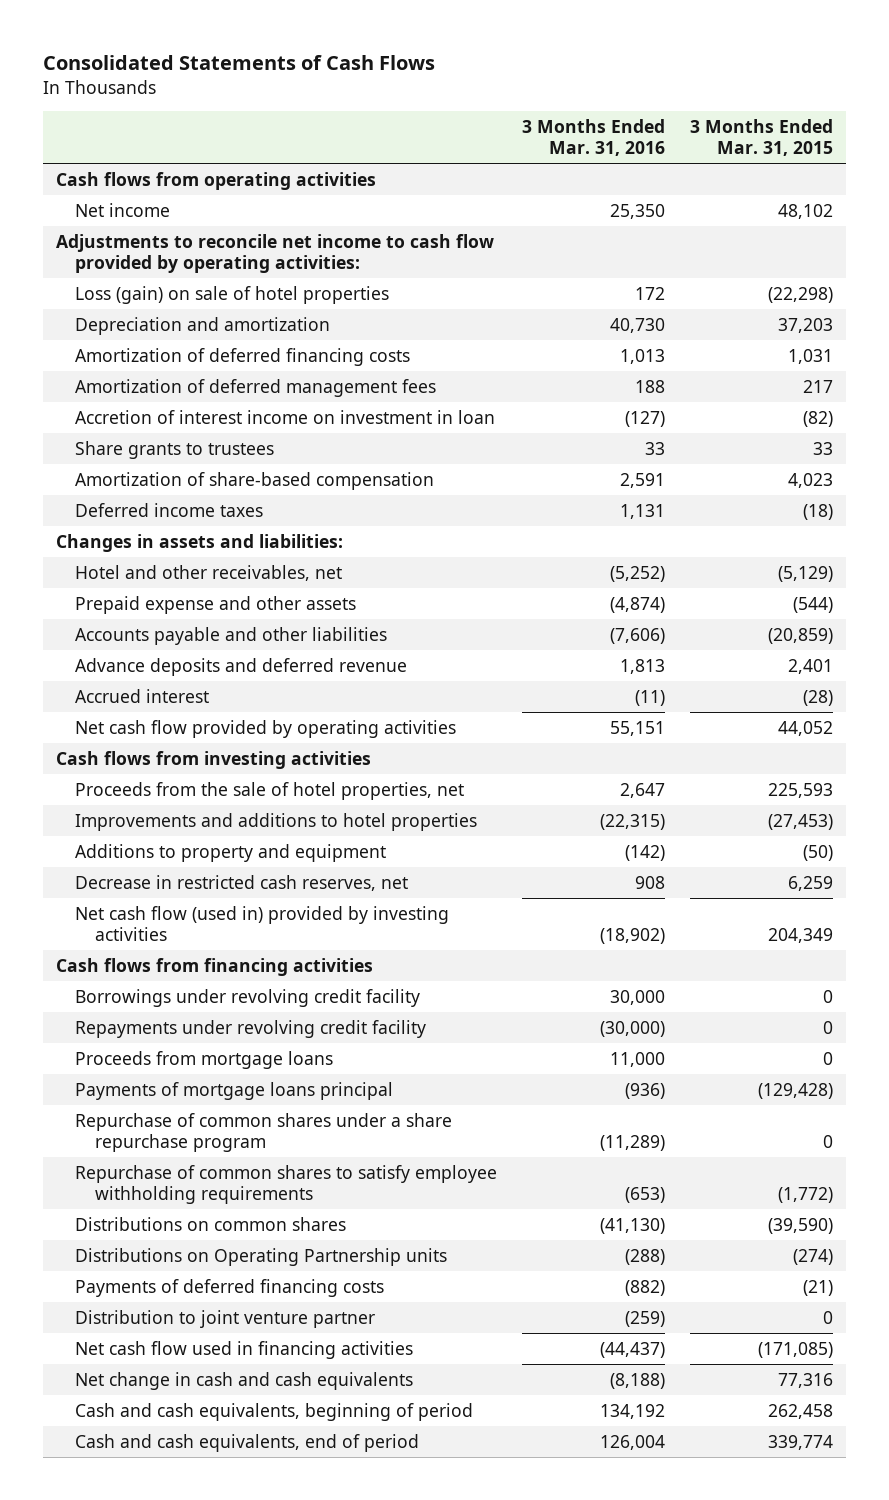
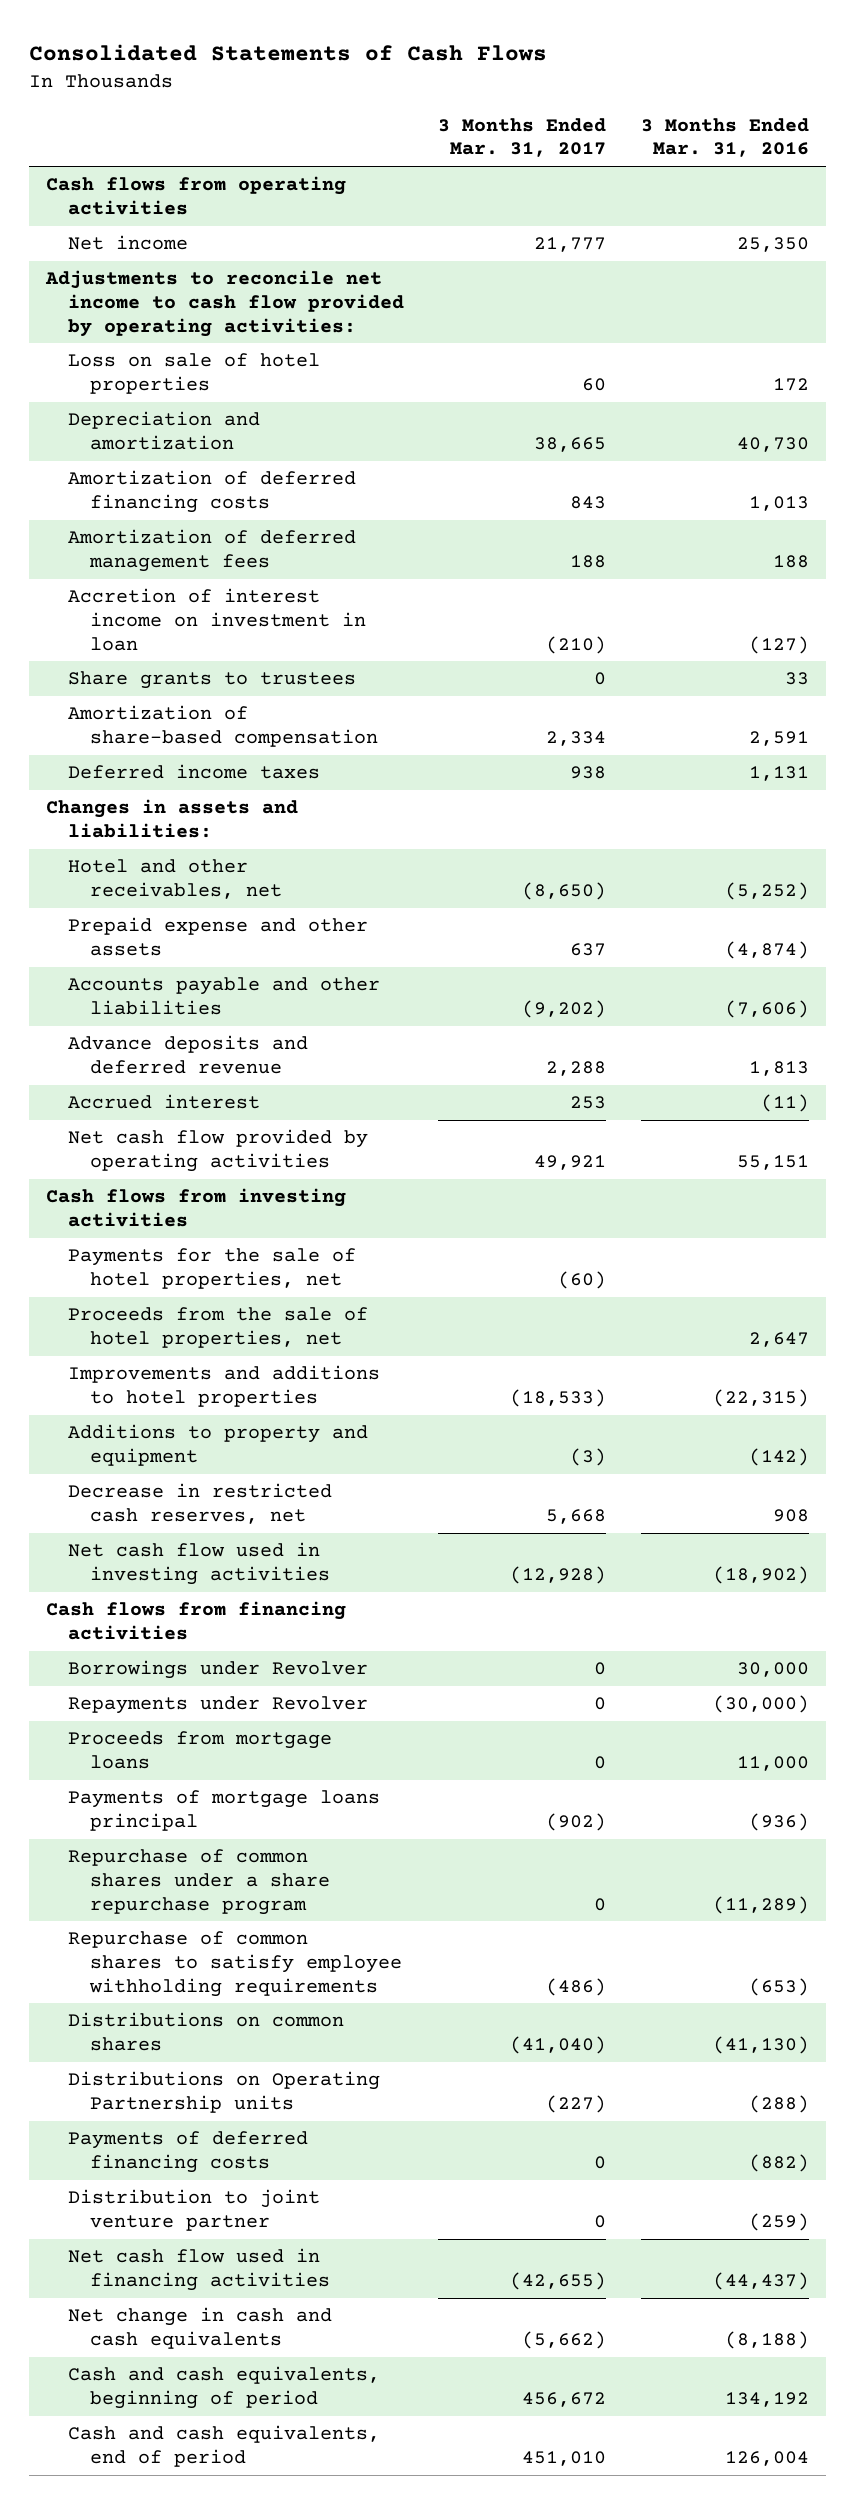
[690,118,834,157] 3 Months Ended Mar. 31, 2015 -> none
none -> [438,117,607,158] 3 Months Ended Mar. 31, 2017
[75,285,390,304] Loss (gain) on sale of hotel properties -> [67,353,320,394] Loss on sale of hotel properties
none -> [67,1248,356,1289] Payments for the sale of hotel properties, net
[75,905,450,942] Net cash flow (used in) provided by investing activities -> [67,1542,330,1585] Net cash flow used in investing activities
[75,988,421,1007] Borrowings under revolving credit facility -> [67,1660,368,1680] Borrowings under Revolver
[75,1019,427,1038] Repayments under revolving credit facility -> [67,1696,368,1715] Repayments under Revolver

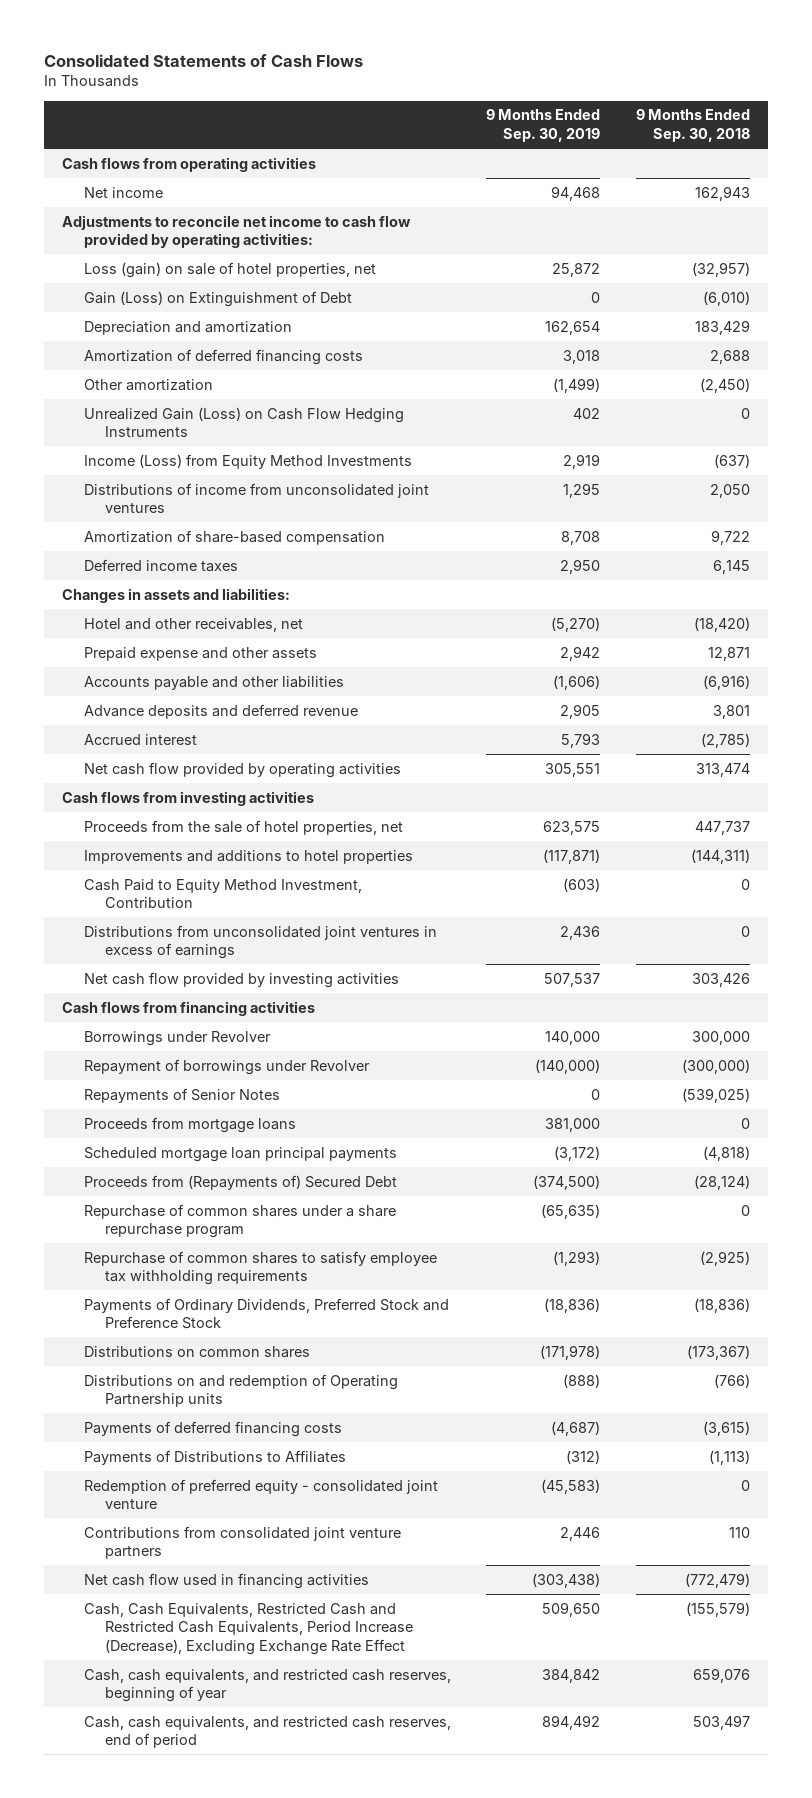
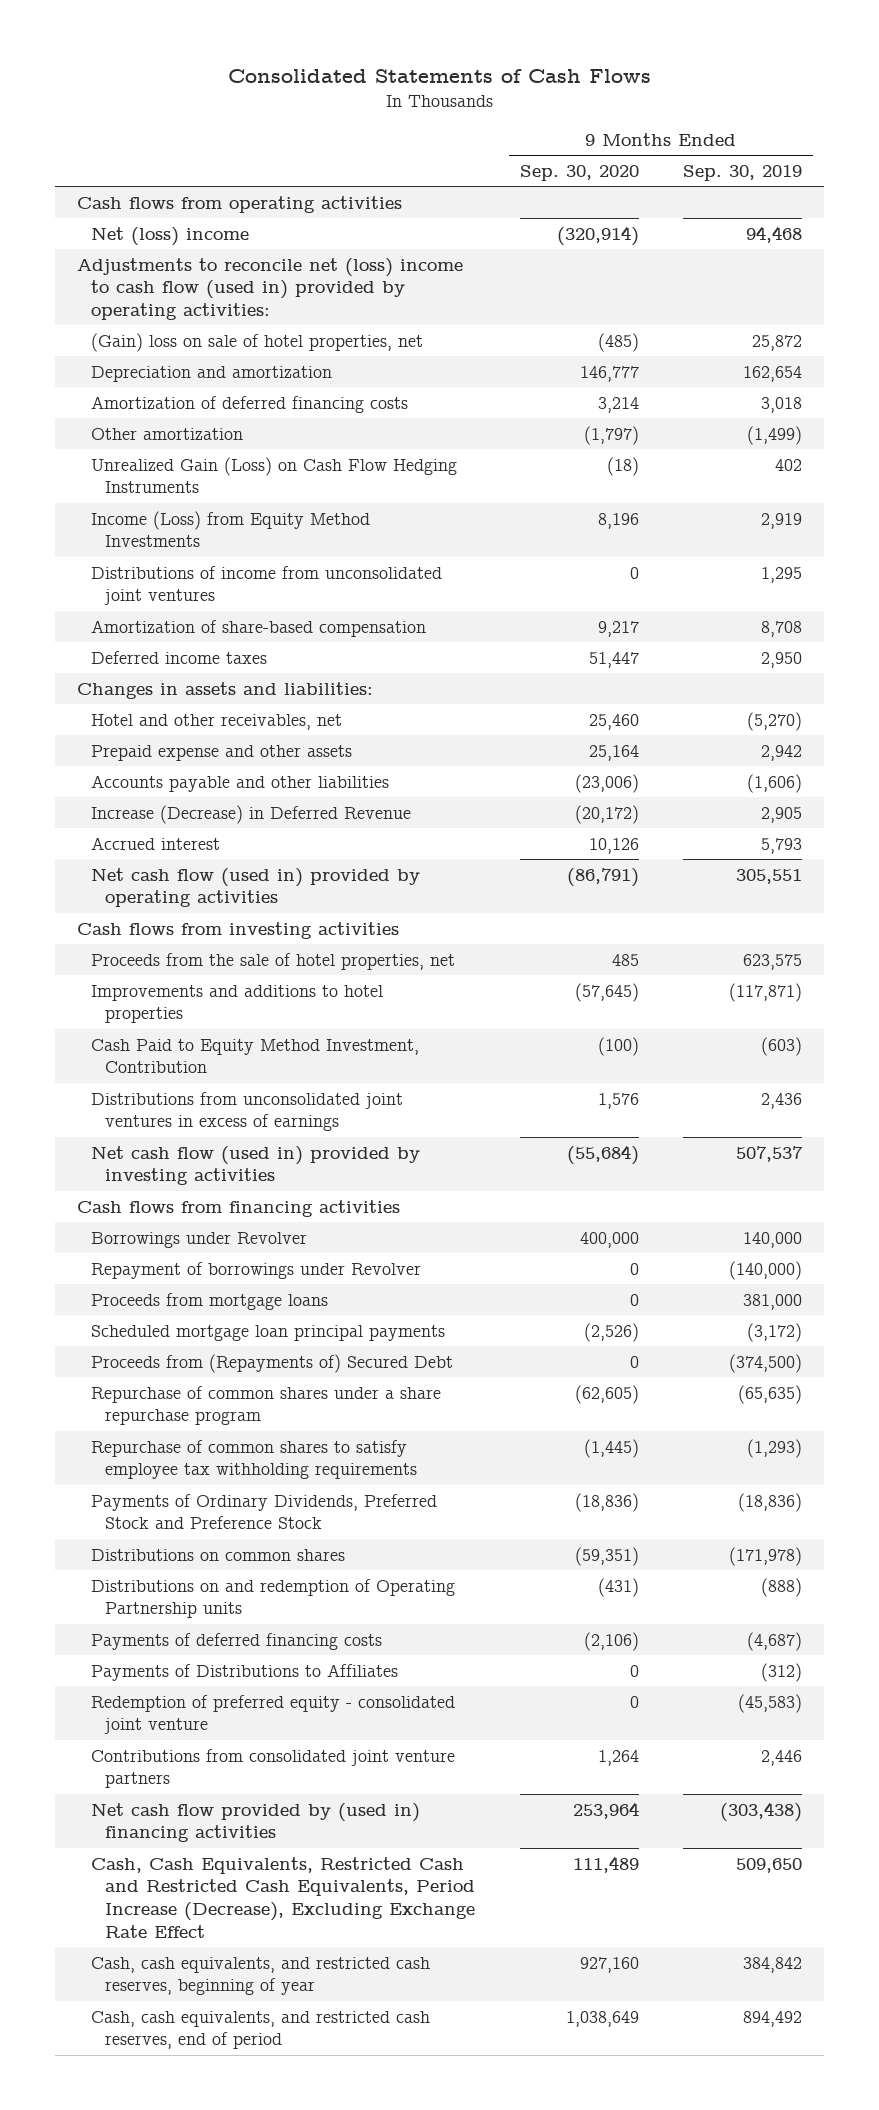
[636,109,751,142] 9 Months Ended Sep. 30, 2018 -> none
none -> [519,165,639,182] Sep. 30, 2020
[83,290,352,307] Gain (Loss) on Extinguishment of Debt -> none
[83,186,163,198] Net income -> [91,226,250,246] Net (loss) income
[61,214,411,249] Adjustments to reconcile net income to cash flow provided by operating activities: -> [77,257,464,321] Adjustments to reconcile net (loss) income to cash flow (used in) provided by operating activities:
[83,261,376,278] Loss (gain) on sale of hotel properties, net -> [91,332,424,352] (Gain) loss on sale of hotel properties, net
[83,703,358,719] Advance deposits and deferred revenue -> [91,804,412,824] Increase (Decrease) in Deferred Revenue
[83,761,401,778] Net cash flow provided by operating activities -> [91,867,421,908] Net cash flow (used in) provided by operating activities
[83,971,399,988] Net cash flow provided by investing activities -> [91,1145,421,1186] Net cash flow (used in) provided by investing activities
[83,1087,280,1103] Repayments of Senior Notes -> none
[83,1572,369,1589] Net cash flow used in financing activities -> [91,1802,421,1843] Net cash flow provided by (used in) financing activities

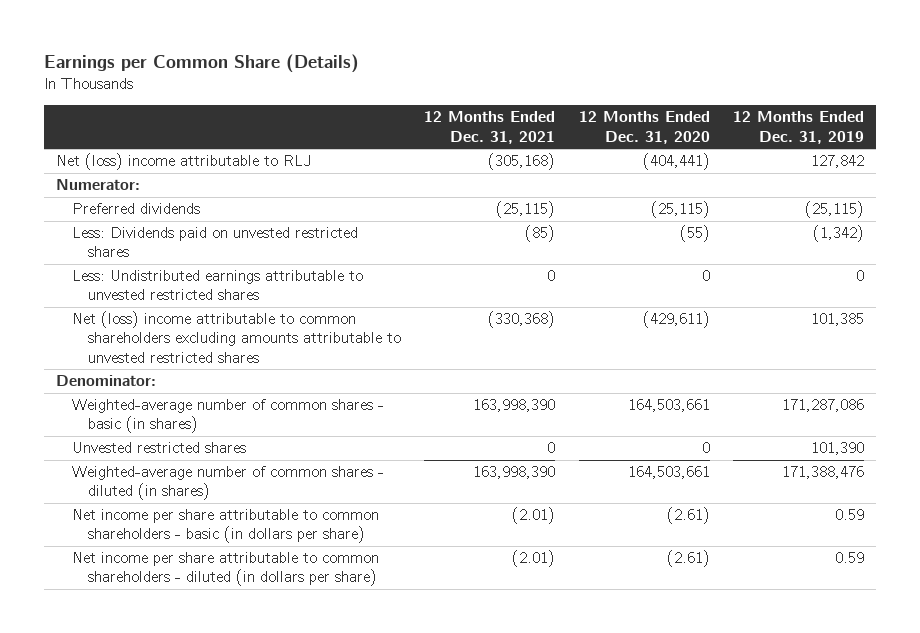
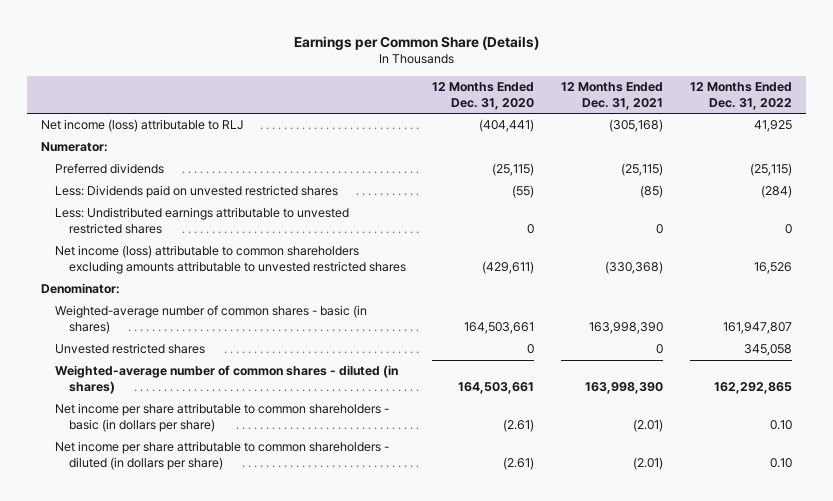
[733,111,865,144] 12 Months Ended Dec. 31, 2019 -> none
none -> [690,81,793,110] 12 Months Ended Dec. 31, 2022
[55,153,311,171] Net (loss) income attributable to RLJ -> [40,119,243,133] Net income (loss) attributable to RLJ
[71,311,401,363] Net (loss) income attributable to common shareholders excluding amounts attributable to unvested restricted shares -> [54,245,406,275] Net income (loss) attributable to common shareholders excluding amounts attributable to unvested restricted shares

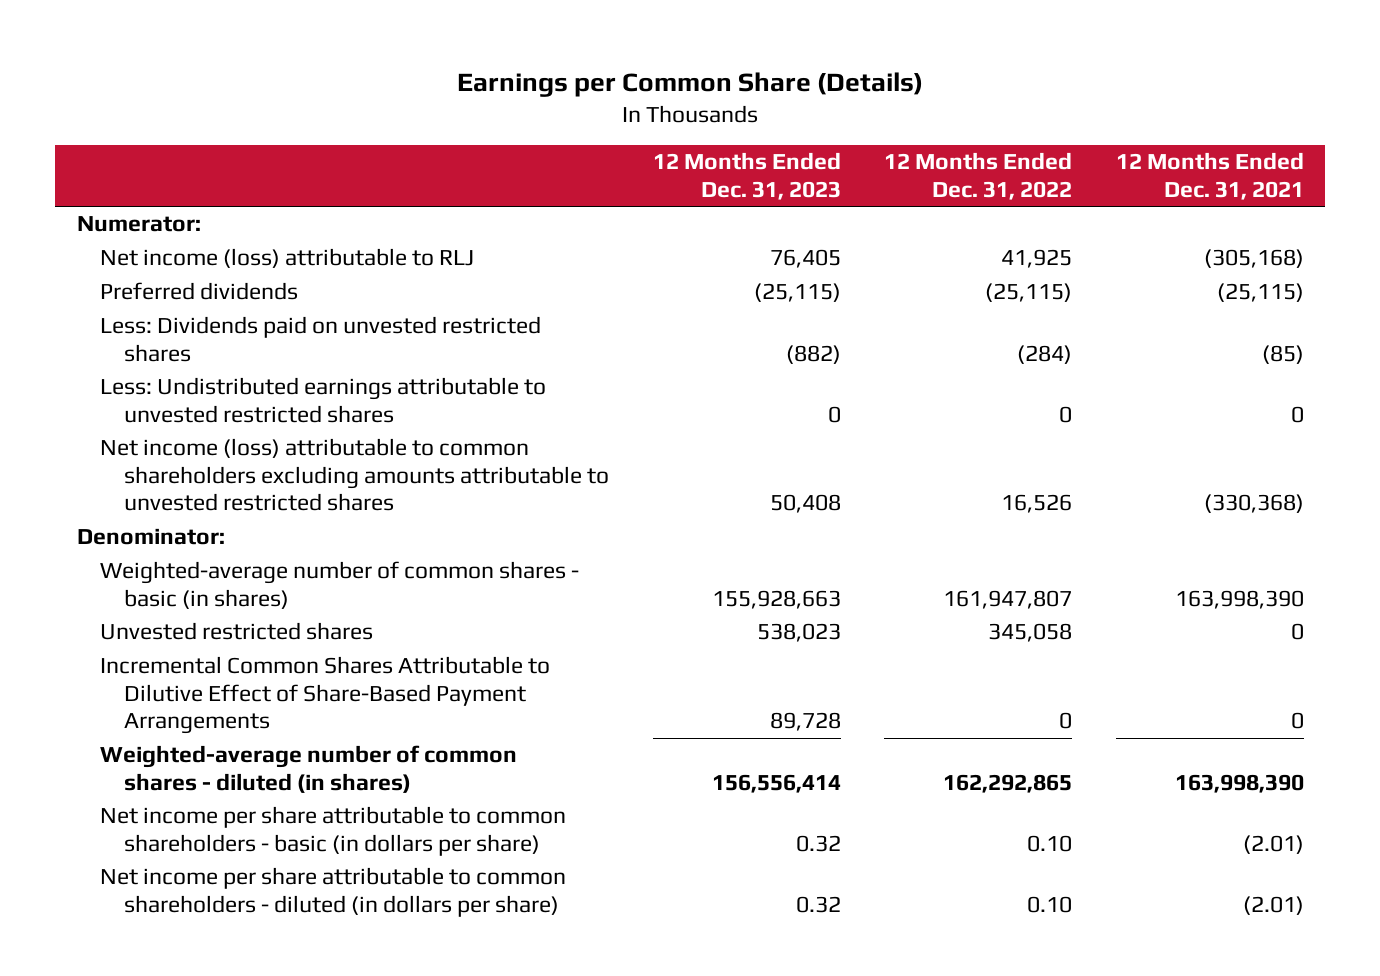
[432,81,535,110] 12 Months Ended Dec. 31, 2020 -> none
none -> [652,152,841,200] 12 Months Ended Dec. 31, 2023
[40,119,243,133] Net income (loss) attributable to RLJ -> [100,248,475,269] Net income (loss) attributable to RLJ
none -> [100,656,551,735] Incremental Common Shares Attributable to Dilutive Effect of Share-Based Payment Arrangements

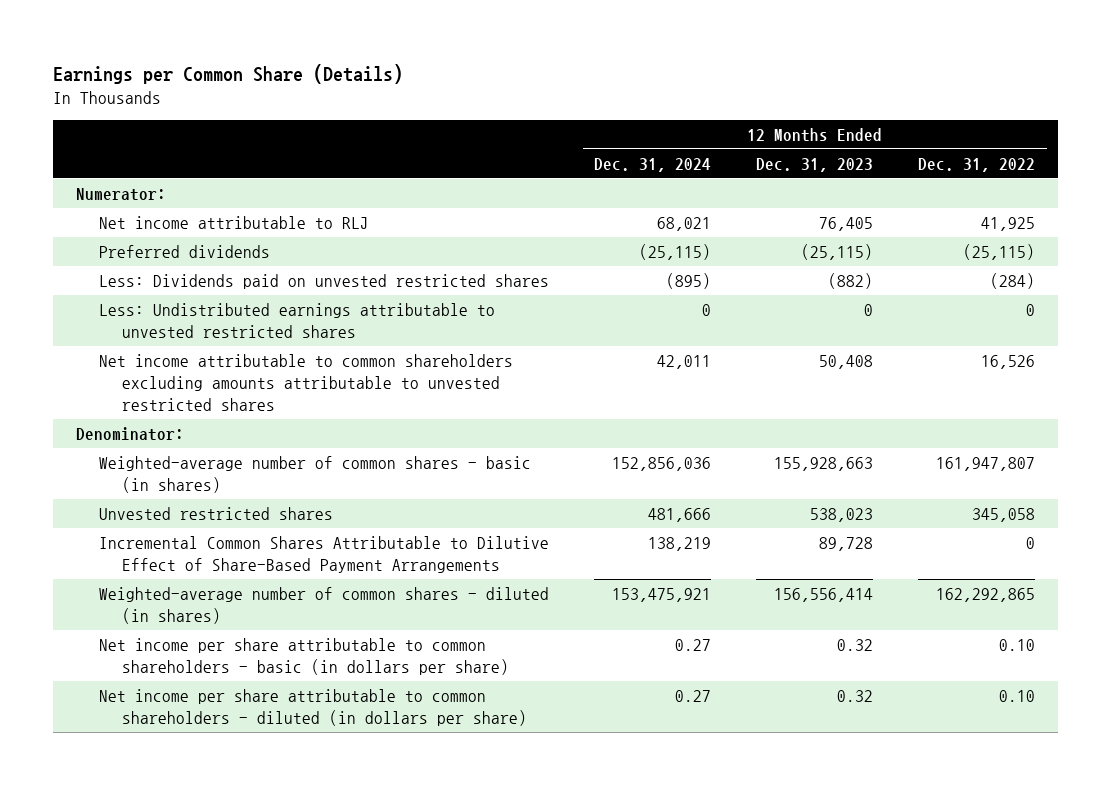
[1115,152,1304,200] 12 Months Ended Dec. 31, 2021 -> none
none -> [593,157,711,172] Dec. 31, 2024
[100,248,475,269] Net income (loss) attributable to RLJ -> [98,215,369,229] Net income attributable to RLJ
[100,438,609,512] Net income (loss) attributable to common shareholders excluding amounts attributable to unvested restricted shares -> [98,353,513,412] Net income attributable to common shareholders excluding amounts attributable to unvested restricted shares

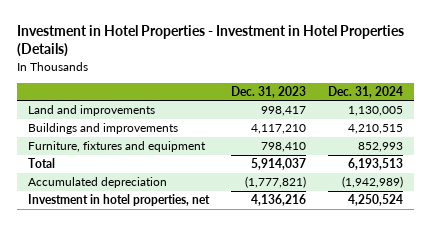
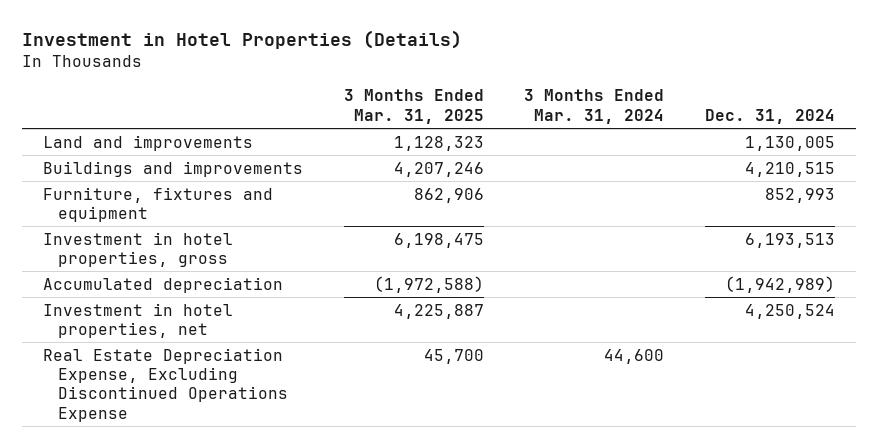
[16,24,404,58] Investment in Hotel Properties - Investment in Hotel Properties (Details) -> [22,30,463,50] Investment in Hotel Properties (Details)
[230,85,306,98] Dec. 31, 2023 -> none
none -> [343,89,484,124] 3 Months Ended Mar. 31, 2025
none -> [524,89,665,124] 3 Months Ended Mar. 31, 2024
[27,158,55,169] Total -> [42,231,233,267] Investment in hotel properties, gross
none -> [42,347,288,422] Real Estate Depreciation Expense, Excluding Discontinued Operations Expense

